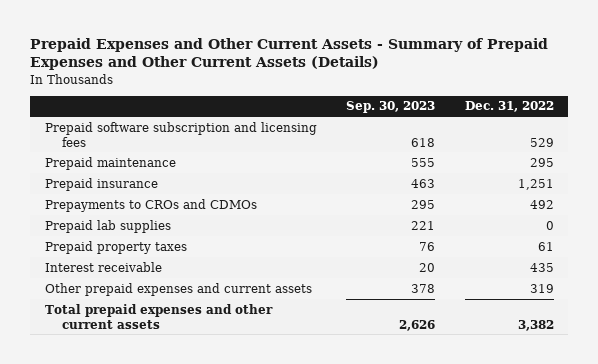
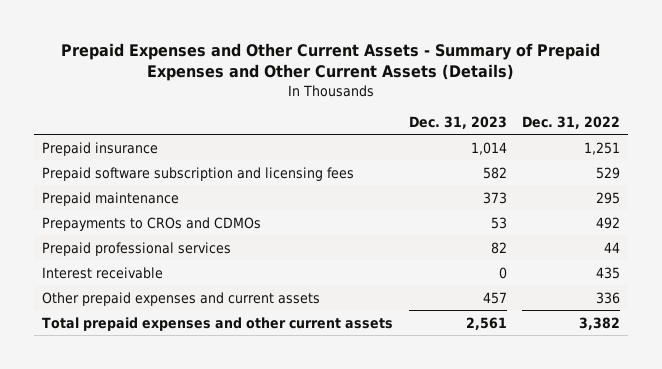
[346,101,436,114] Sep. 30, 2023 -> none
none -> [408,115,507,129] Dec. 31, 2023
[44,177,158,191] Prepaid insurance -> [41,141,158,156] Prepaid insurance
[44,219,171,233] Prepaid lab supplies -> none
[44,240,187,254] Prepaid property taxes -> none
none -> [41,241,231,256] Prepaid professional services
[529,283,554,293] 319 -> [596,291,621,304] 336

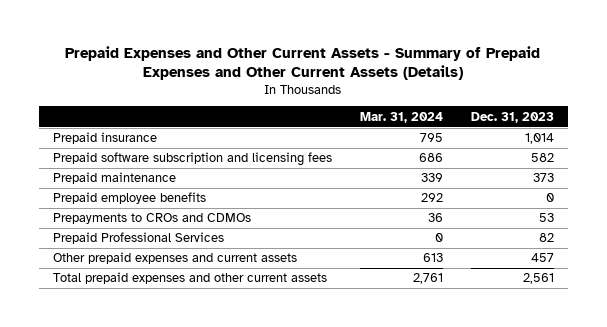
[522,115,621,129] Dec. 31, 2022 -> none
none -> [359,111,443,123] Mar. 31, 2024
none -> [52,192,206,205] Prepaid employee benefits
[41,266,163,279] Interest receivable -> none
[41,241,231,256] Prepaid professional services -> [52,232,224,245] Prepaid Professional Services

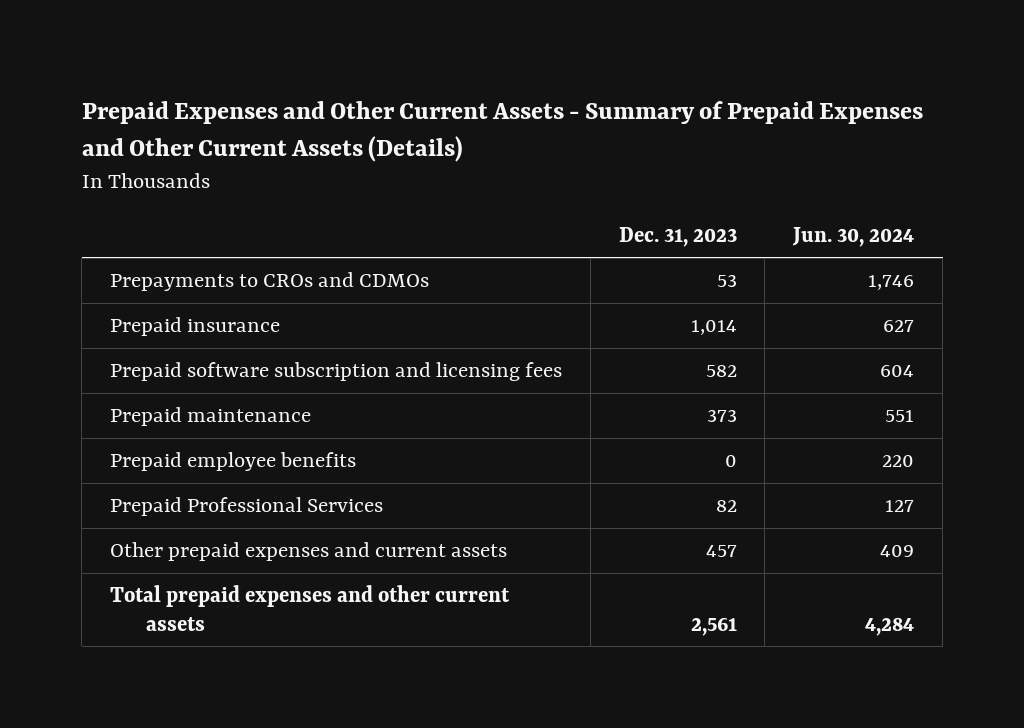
[359,111,443,123] Mar. 31, 2024 -> none
none -> [792,226,915,247] Jun. 30, 2024
[52,213,251,225] Prepayments to CROs and CDMOs -> [109,272,429,292] Prepayments to CROs and CDMOs

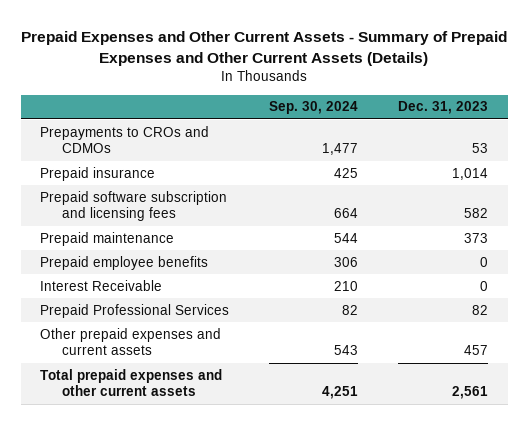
[792,226,915,247] Jun. 30, 2024 -> none
none -> [269,101,359,115] Sep. 30, 2024
none -> [40,279,163,291] Interest Receivable

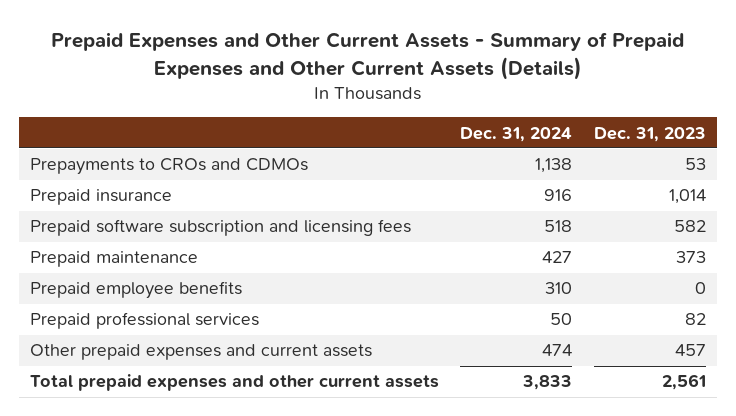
[269,101,359,115] Sep. 30, 2024 -> none
none -> [460,126,573,142] Dec. 31, 2024
[40,279,163,291] Interest Receivable -> none
[40,303,230,318] Prepaid Professional Services -> [29,312,259,330] Prepaid professional services

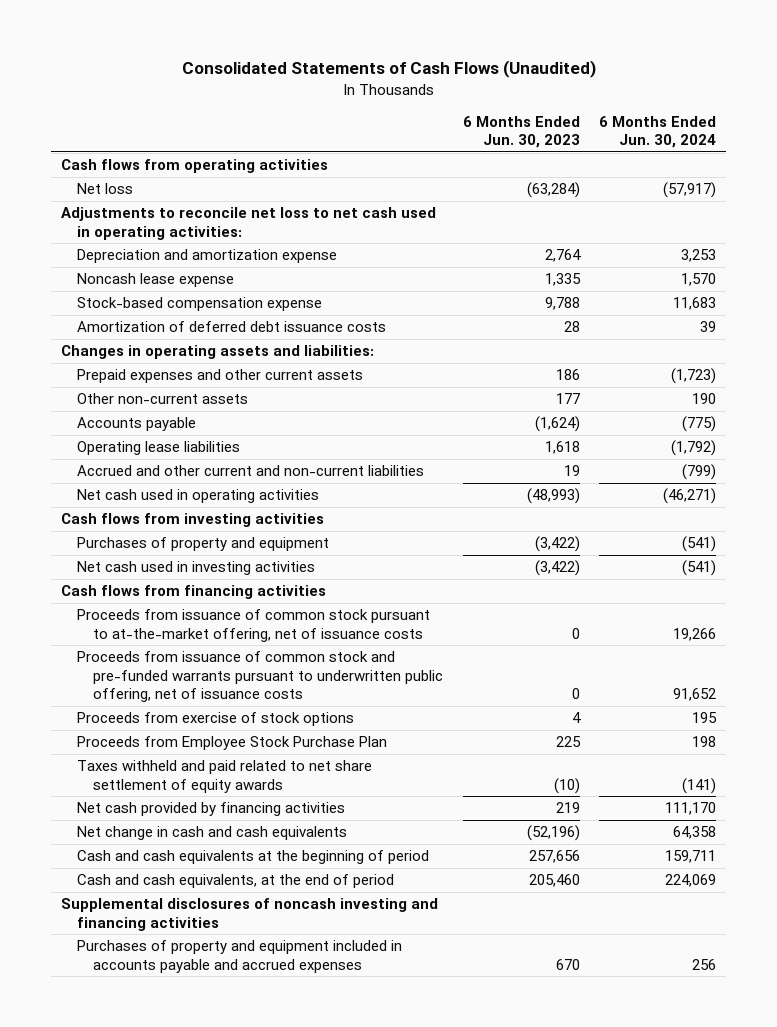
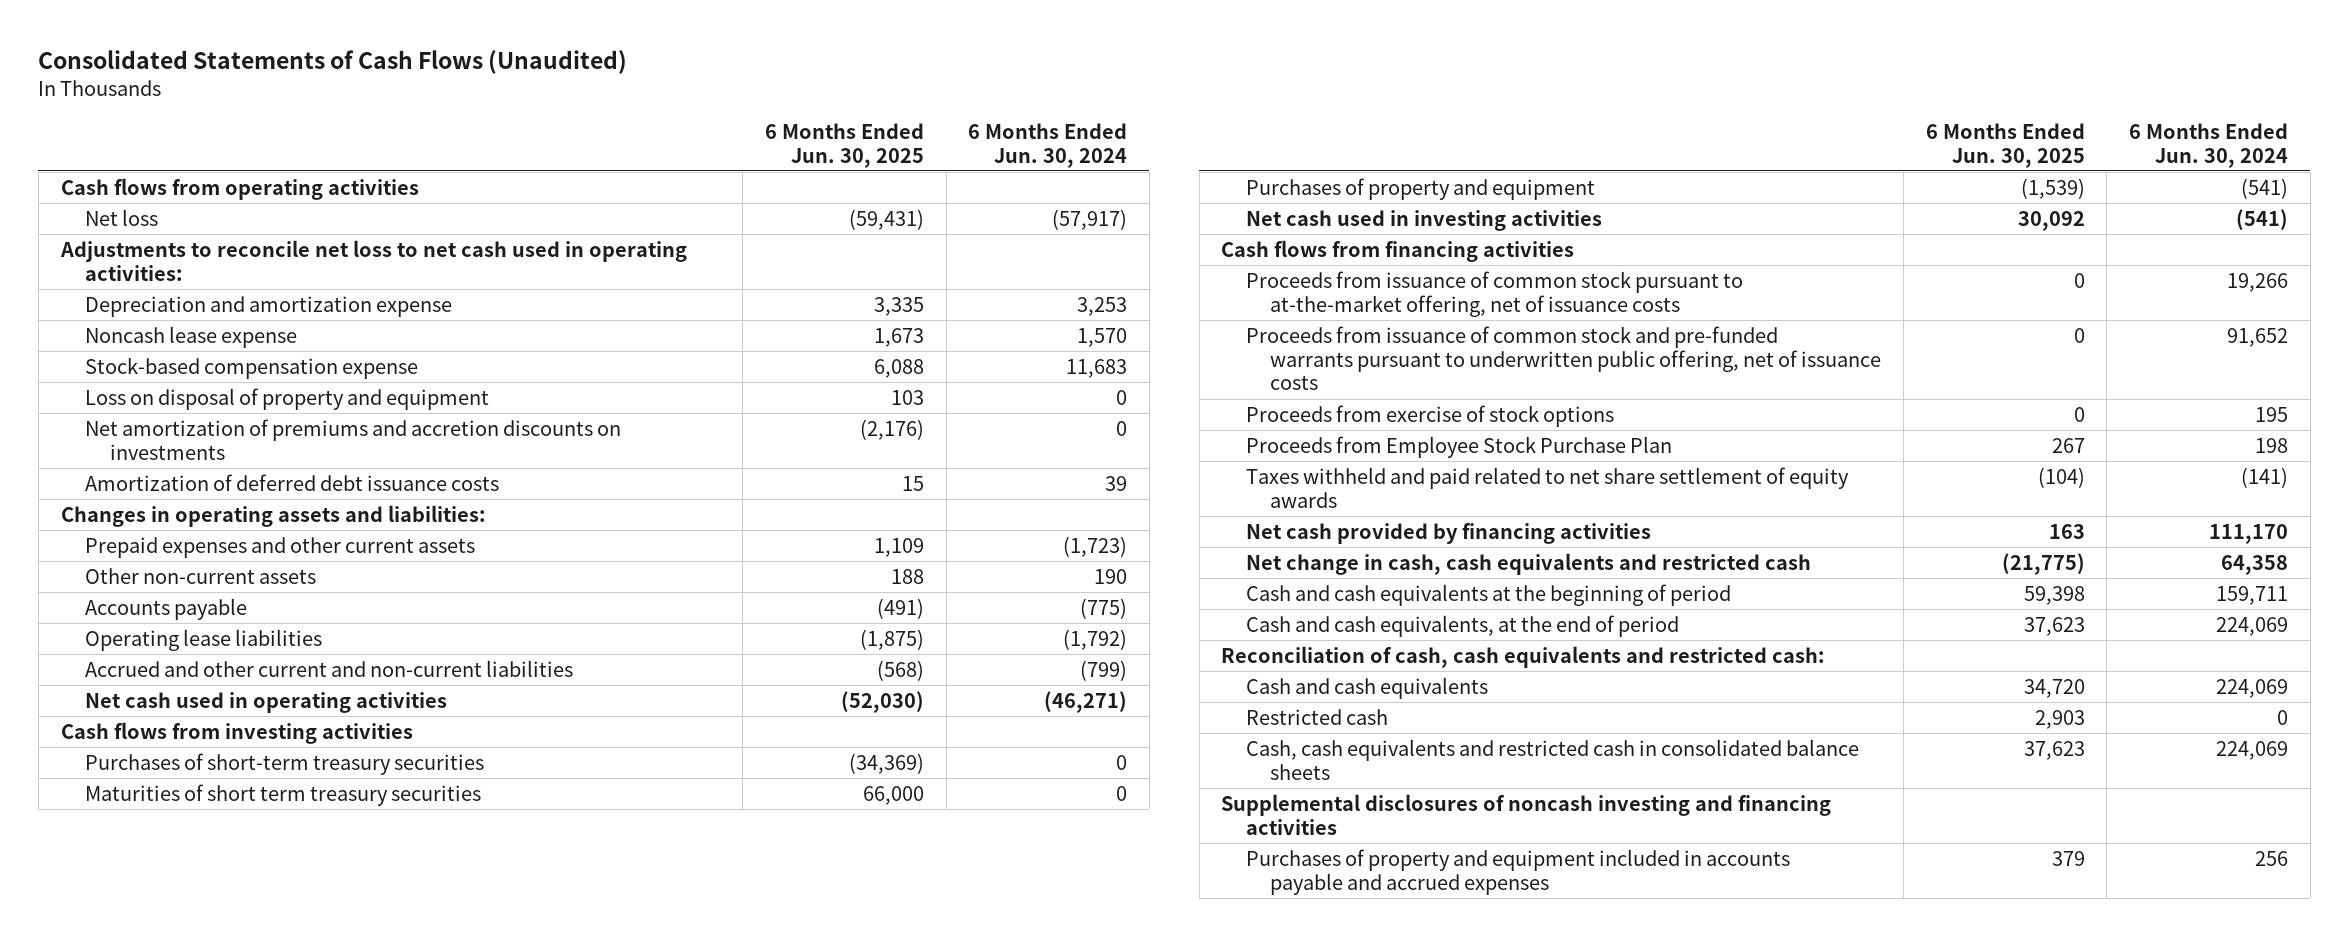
[462,115,580,148] 6 Months Ended Jun. 30, 2023 -> none
none -> [764,122,924,168] 6 Months Ended Jun. 30, 2025
none -> [85,387,490,410] Loss on disposal of property and equipment
none -> [85,418,622,460] Net amortization of premiums and accretion discounts on investments
none -> [85,752,485,775] Purchases of short-term treasury securities
none -> [85,783,482,806] Maturities of short term treasury securities
[77,826,348,841] Net change in cash and cash equivalents -> [1245,552,1811,575] Net change in cash, cash equivalents and restricted cash
none -> [1221,645,1826,668] Reconciliation of cash, cash equivalents and restricted cash:
none -> [1245,676,1488,699] Cash and cash equivalents
none -> [1245,708,1388,725] Restricted cash
none -> [1245,738,1859,780] Cash, cash equivalents and restricted cash in consolidated balance sheets

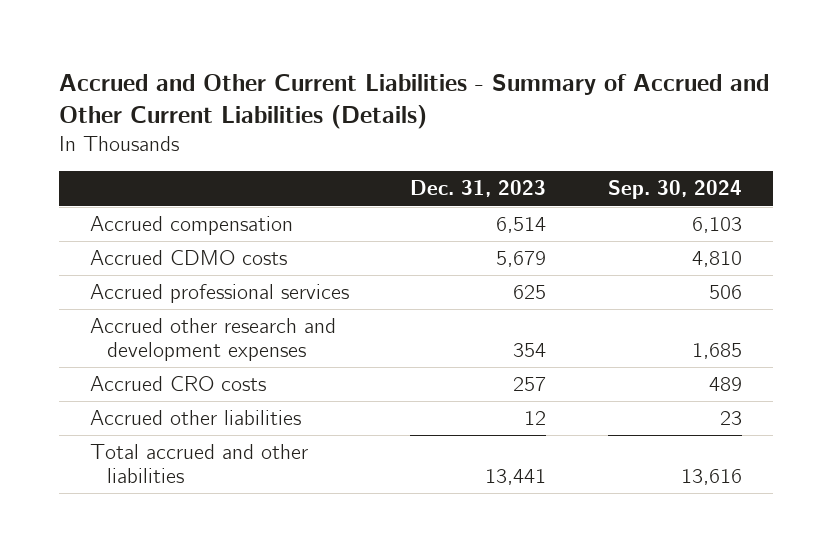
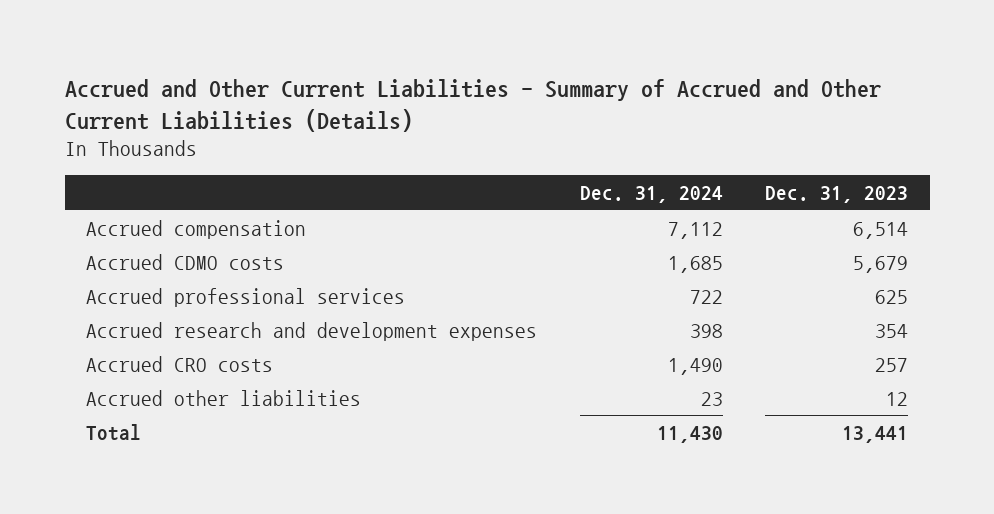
[607,180,742,200] Sep. 30, 2024 -> none
none -> [579,186,723,204] Dec. 31, 2024
[90,318,337,361] Accrued other research and development expenses -> [85,321,537,341] Accrued research and development expenses
[90,444,309,483] Total accrued and other liabilities -> [85,423,141,441] Total

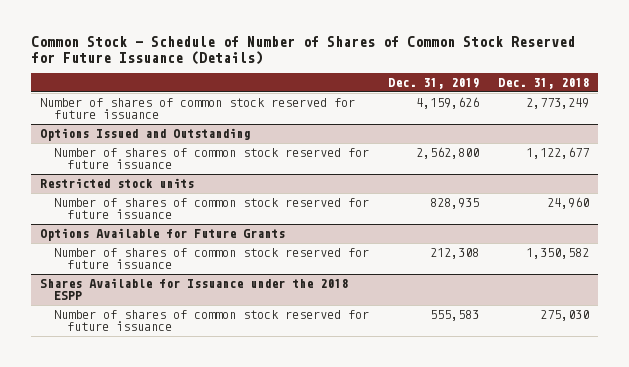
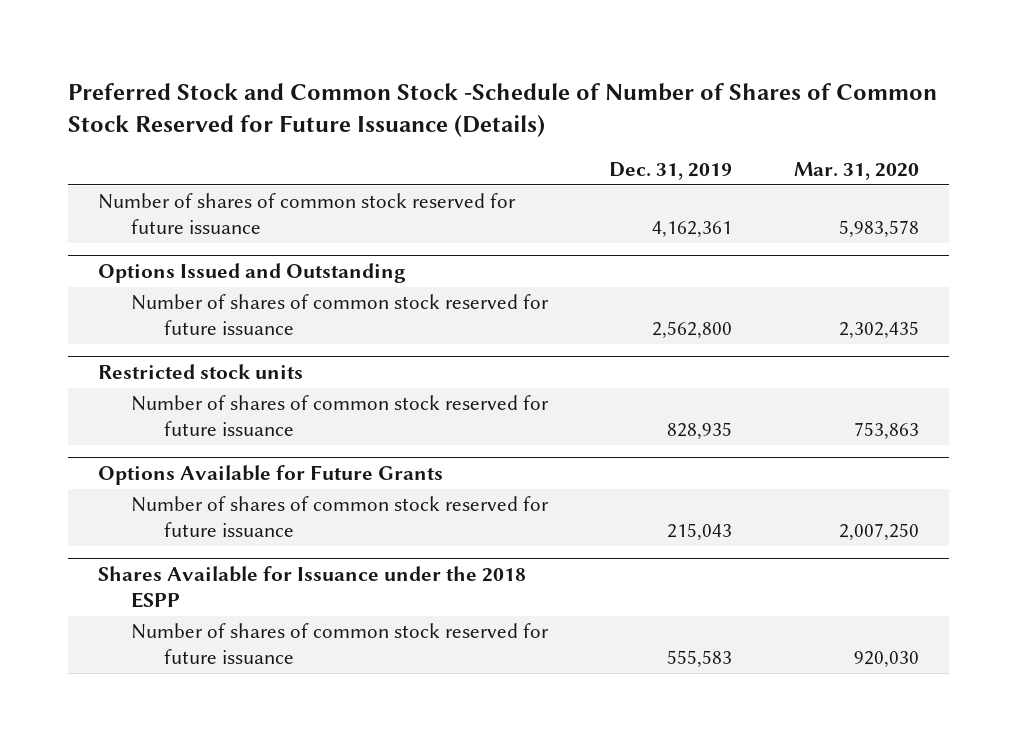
[30,35,575,65] Common Stock - Schedule of Number of Shares of Common Stock Reserved for Future Issuance (Details) -> [67,83,937,138] Preferred Stock and Common Stock -Schedule of Number of Shares of Common Stock Reserved for Future Issuance (Details)
[497,78,589,90] Dec. 31, 2018 -> none
none -> [793,161,919,180] Mar. 31, 2020
[415,97,479,110] 4,159,626 -> [652,220,733,237] 4,162,361
[429,248,479,260] 212,308 -> [667,522,733,540] 215,043

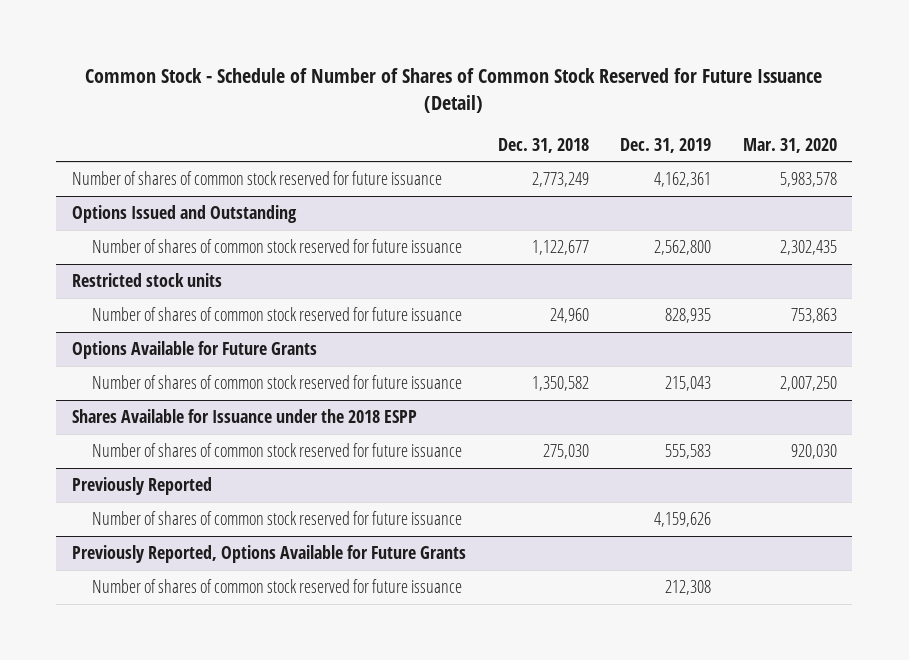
[67,83,937,138] Preferred Stock and Common Stock -Schedule of Number of Shares of Common Stock Reserved for Future Issuance (Details) -> [85,68,823,114] Common Stock - Schedule of Number of Shares of Common Stock Reserved for Future Issuance (Detail)
none -> [497,137,589,153] Dec. 31, 2018
none -> [72,477,213,496] Previously Reported
none -> [91,511,462,526] Number of shares of common stock reserved for future issuance
none -> [72,545,467,564] Previously Reported, Options Available for Future Grants
none -> [91,579,462,594] Number of shares of common stock reserved for future issuance

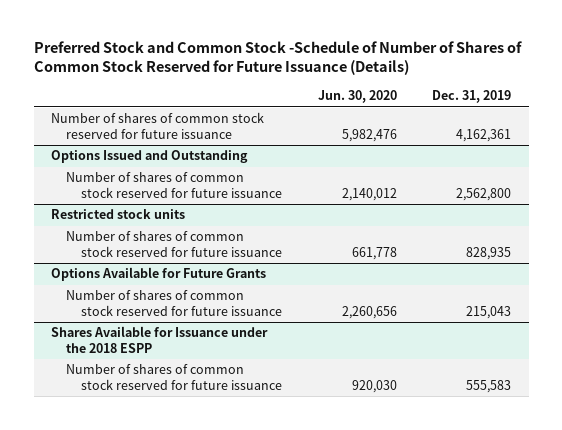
[85,68,823,114] Common Stock - Schedule of Number of Shares of Common Stock Reserved for Future Issuance (Detail) -> [33,40,522,76] Preferred Stock and Common Stock -Schedule of Number of Shares of Common Stock Reserved for Future Issuance (Details)
[497,137,589,153] Dec. 31, 2018 -> none
[742,137,837,153] Mar. 31, 2020 -> none
none -> [317,90,397,104] Jun. 30, 2020
[72,477,213,496] Previously Reported -> none
[91,511,462,526] Number of shares of common stock reserved for future issuance -> none
[72,545,467,564] Previously Reported, Options Available for Future Grants -> none
[91,579,462,594] Number of shares of common stock reserved for future issuance -> none

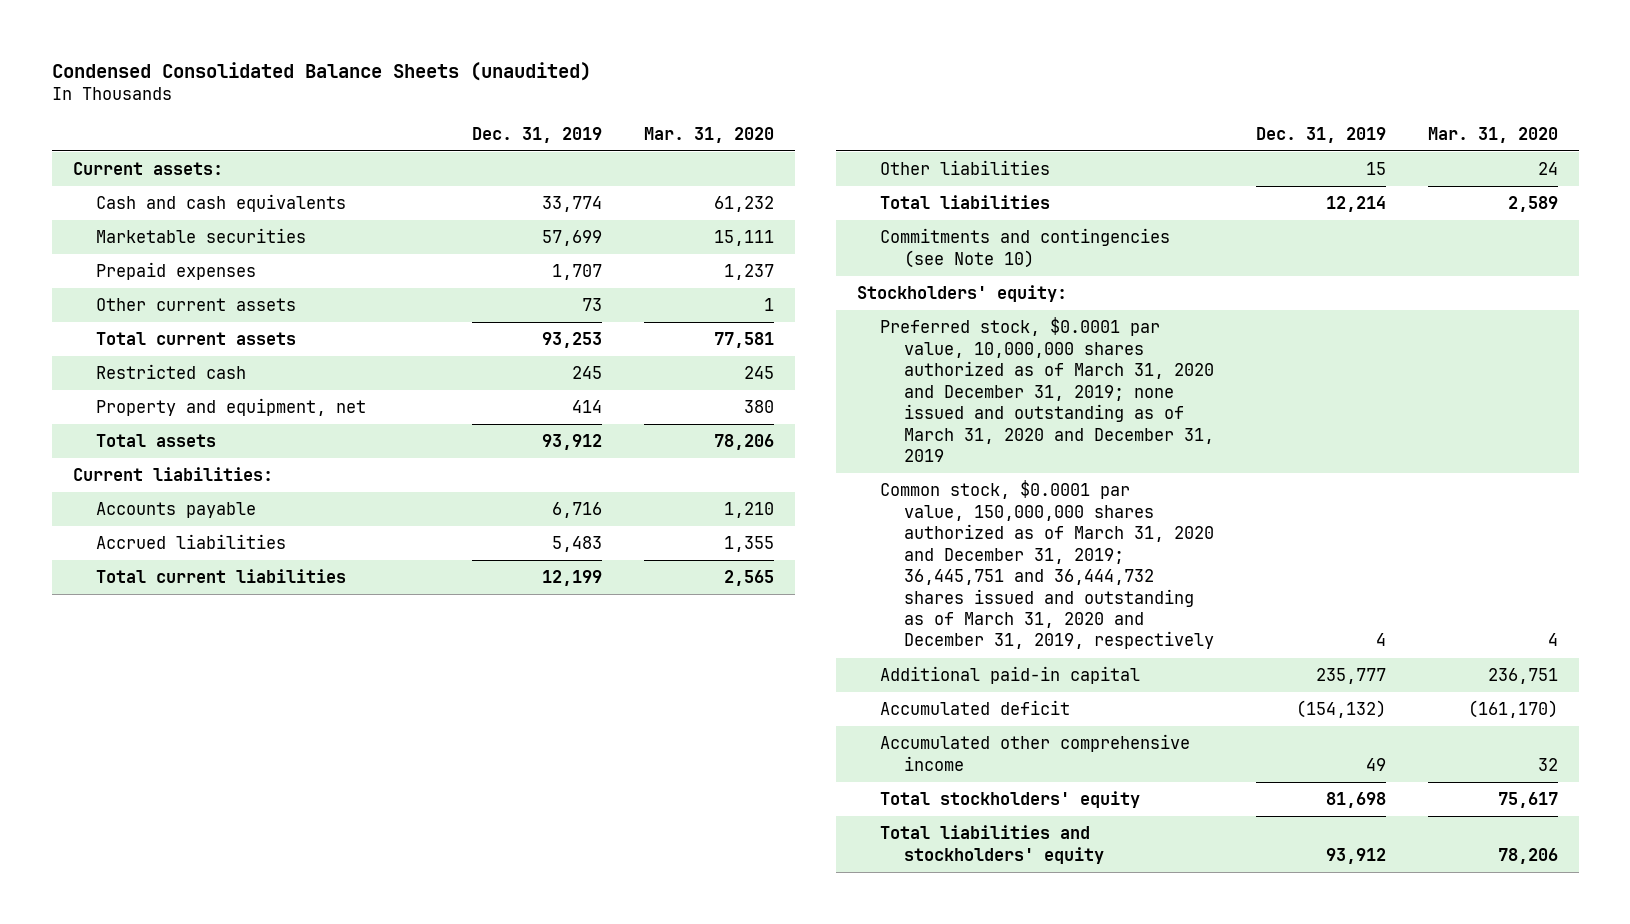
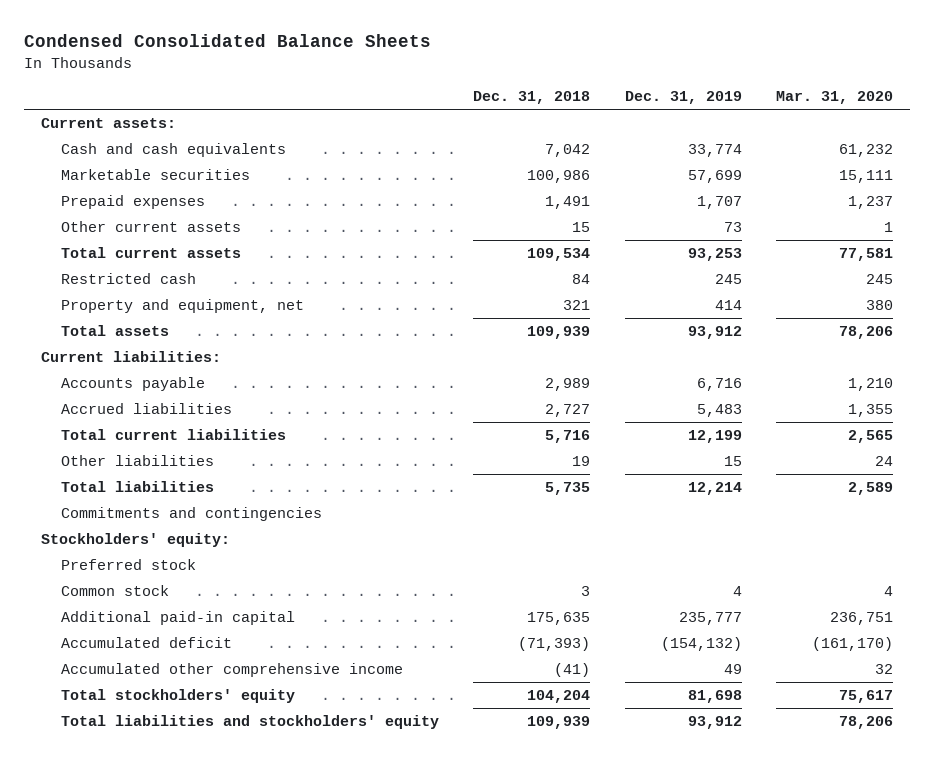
[51,61,591,81] Condensed Consolidated Balance Sheets (unaudited) -> [23,34,431,48] Condensed Consolidated Balance Sheets
none -> [473,90,591,104] Dec. 31, 2018
[880,228,1171,268] Commitments and contingencies (see Note 10) -> [61,507,323,522] Commitments and contingencies
[880,317,1214,462] Preferred stock, $0.0001 par value, 10,000,000 shares authorized as of March 31, 2020 and December 31, 2019; none issued and outstanding as of March 31, 2020 and December 31, 2019 -> [61,559,197,571] Preferred stock
[880,480,1214,650] Common stock, $0.0001 par value, 150,000,000 shares authorized as of March 31, 2020 and December 31, 2019; 36,445,751 and 36,444,732 shares issued and outstanding as of March 31, 2020 and December 31, 2019, respectively -> [61,585,170,597] Common stock

